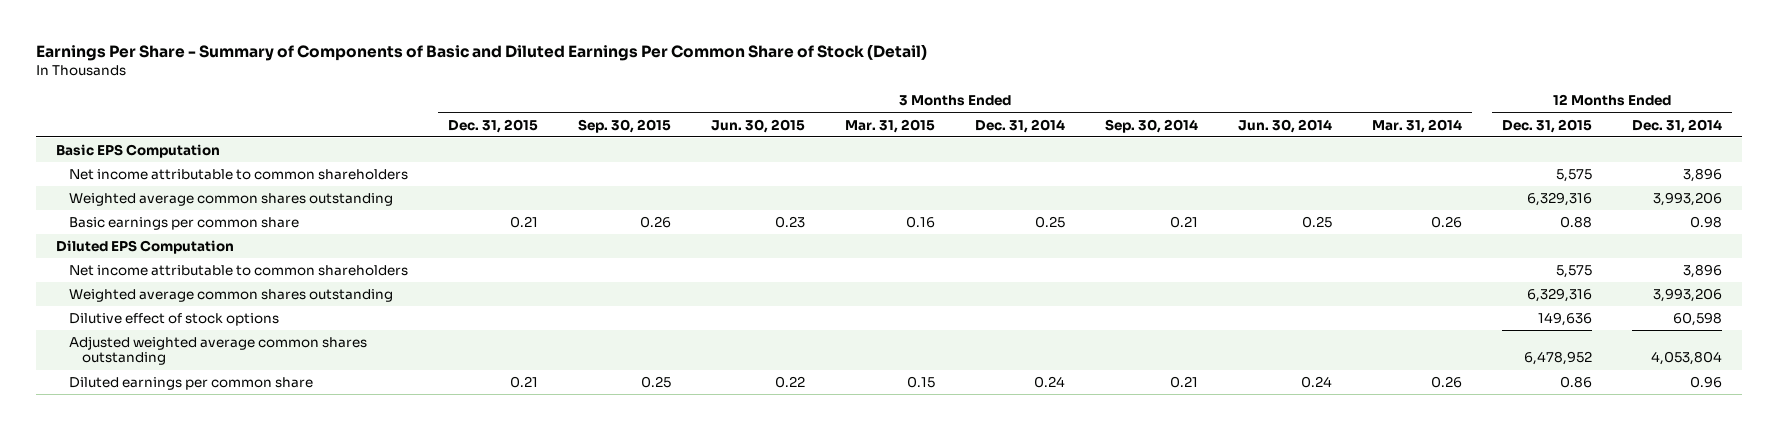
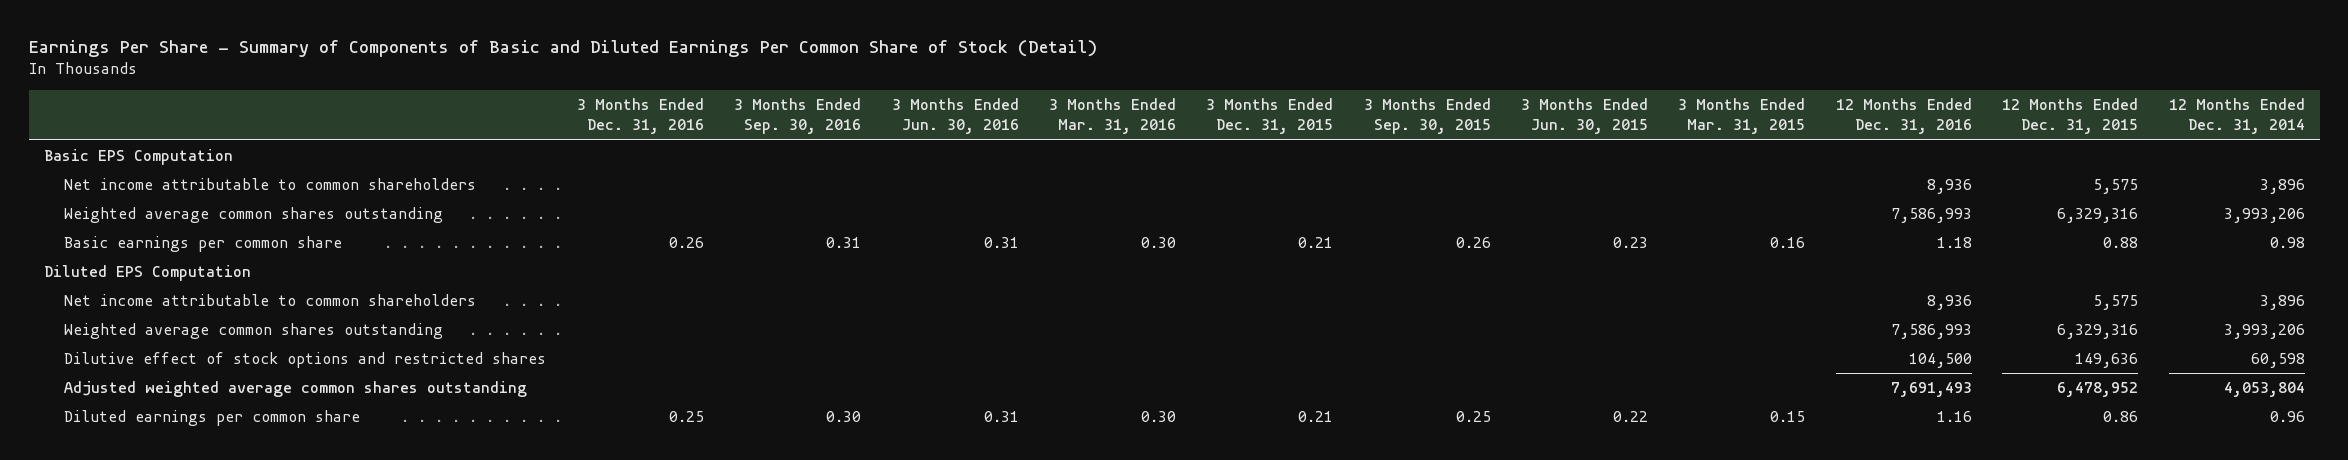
[974,118,1065,133] Dec. 31, 2014 -> none
[1104,118,1198,133] Sep. 30, 2014 -> none
[1237,118,1332,133] Jun. 30, 2014 -> none
[1371,118,1462,133] Mar. 31, 2014 -> none
none -> [576,98,704,135] 3 Months Ended Dec. 31, 2016
none -> [734,98,862,135] 3 Months Ended Sep. 30, 2016
none -> [891,98,1019,135] 3 Months Ended Jun. 30, 2016
none -> [1048,98,1176,135] 3 Months Ended Mar. 31, 2016
none -> [1835,98,1972,135] 12 Months Ended Dec. 31, 2016
[69,312,280,326] Dilutive effect of stock options -> [64,352,547,369] Dilutive effect of stock options and restricted shares

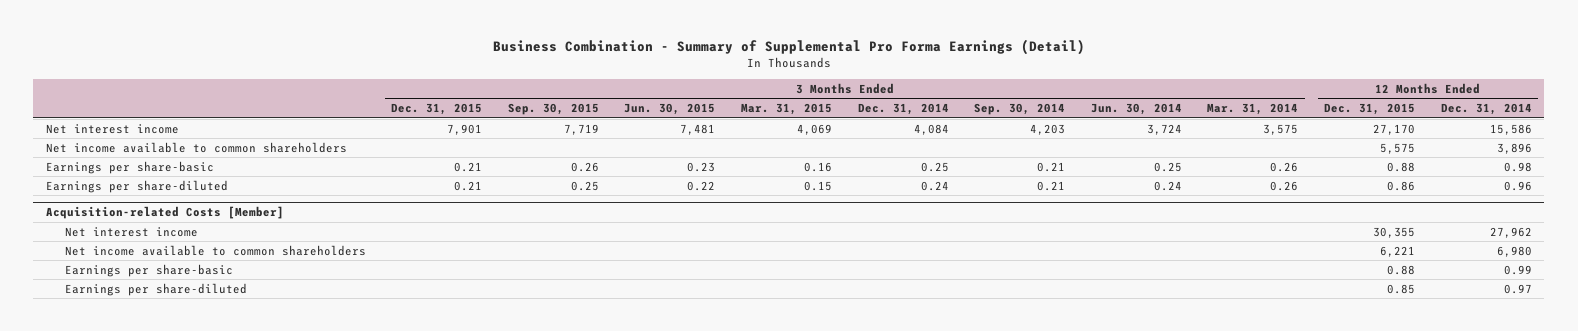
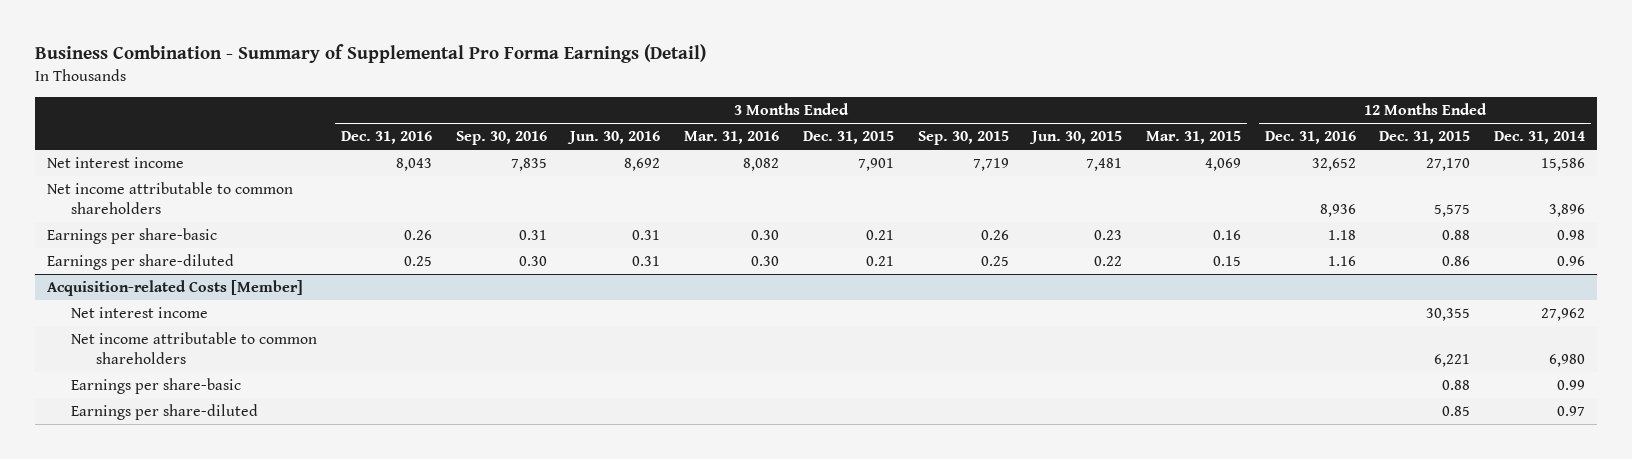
[857,103,949,116] Dec. 31, 2014 -> none
[974,103,1066,116] Sep. 30, 2014 -> none
[1090,103,1182,116] Jun. 30, 2014 -> none
[1207,103,1299,116] Mar. 31, 2014 -> none
none -> [340,131,432,145] Dec. 31, 2016
none -> [455,131,547,146] Sep. 30, 2016
none -> [567,131,661,145] Jun. 30, 2016
none -> [684,131,780,145] Mar. 31, 2016
none -> [1264,131,1356,145] Dec. 31, 2016
[45,141,347,153] Net income available to common shareholders -> [46,182,293,215] Net income attributable to common shareholders
[64,244,366,256] Net income available to common shareholders -> [71,332,318,365] Net income attributable to common shareholders

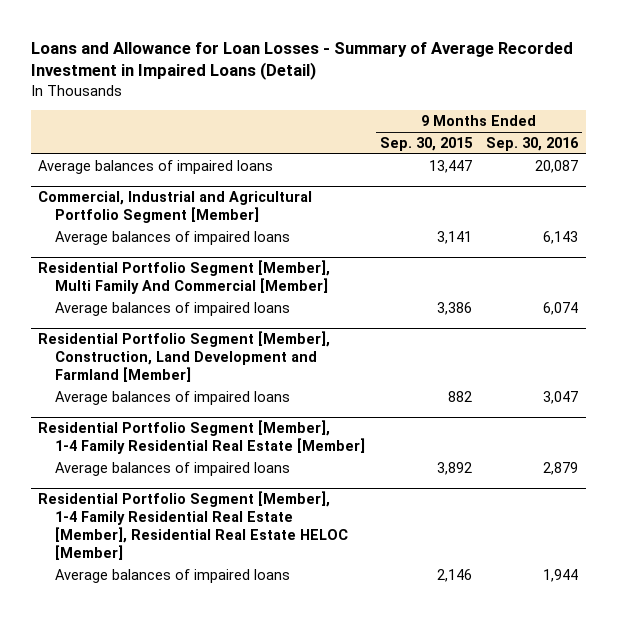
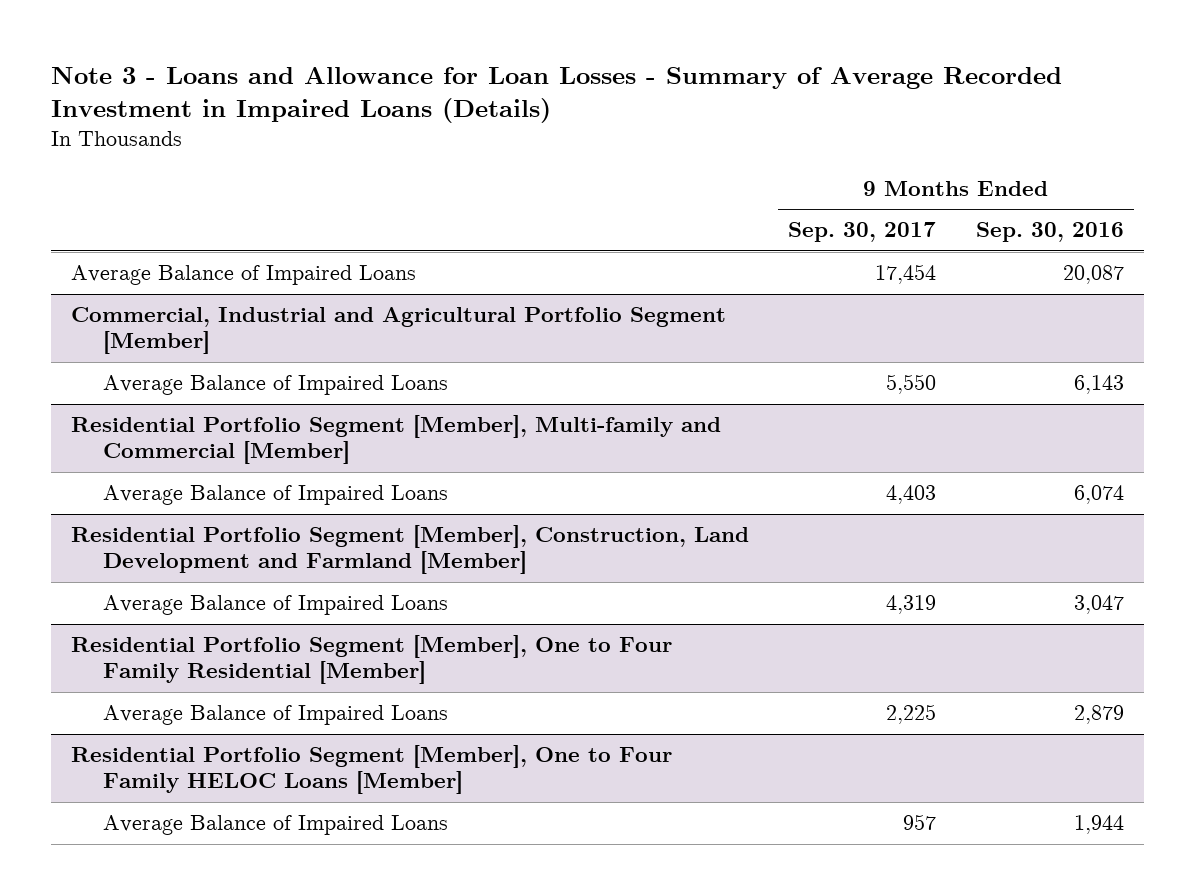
[31,41,574,81] Loans and Allowance for Loan Losses - Summary of Average Recorded Investment in Impaired Loans (Detail) -> [50,66,1062,124] Note 3 - Loans and Allowance for Loan Losses - Summary of Average Recorded Investment in Impaired Loans (Details)
[379,137,473,152] Sep. 30, 2015 -> none
none -> [788,222,937,243] Sep. 30, 2017
[38,159,274,174] Average balances of impaired loans -> [70,265,416,286] Average Balance of Impaired Loans
[54,230,290,245] Average balances of impaired loans -> [103,375,449,396] Average Balance of Impaired Loans
[38,260,331,295] Residential Portfolio Segment [Member], Multi Family And Commercial [Member] -> [70,415,721,465] Residential Portfolio Segment [Member], Multi-family and Commercial [Member]
[54,301,290,316] Average balances of impaired loans -> [103,485,449,506] Average Balance of Impaired Loans
[38,420,365,455] Residential Portfolio Segment [Member], 1-4 Family Residential Real Estate [Member] -> none
[38,491,348,561] Residential Portfolio Segment [Member], 1-4 Family Residential Real Estate [Member], Residential Real Estate HELOC [Member] -> none
[54,390,290,405] Average balances of impaired loans -> [103,595,449,616] Average Balance of Impaired Loans
none -> [70,635,672,685] Residential Portfolio Segment [Member], One to Four Family Residential [Member]
[54,461,290,476] Average balances of impaired loans -> [103,705,449,726] Average Balance of Impaired Loans
none -> [70,745,672,795] Residential Portfolio Segment [Member], One to Four Family HELOC Loans [Member]
[54,568,290,583] Average balances of impaired loans -> [103,815,449,836] Average Balance of Impaired Loans

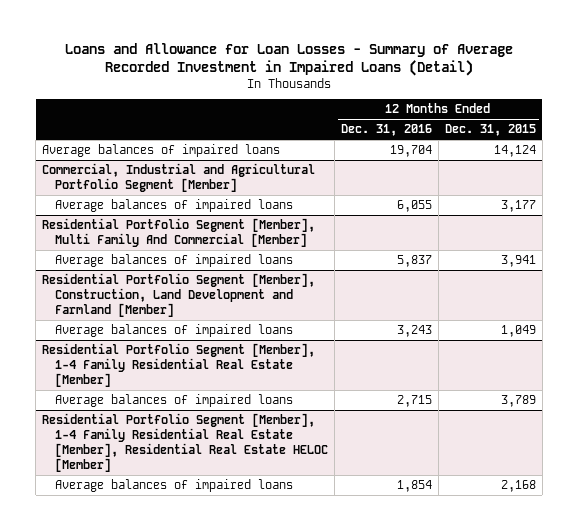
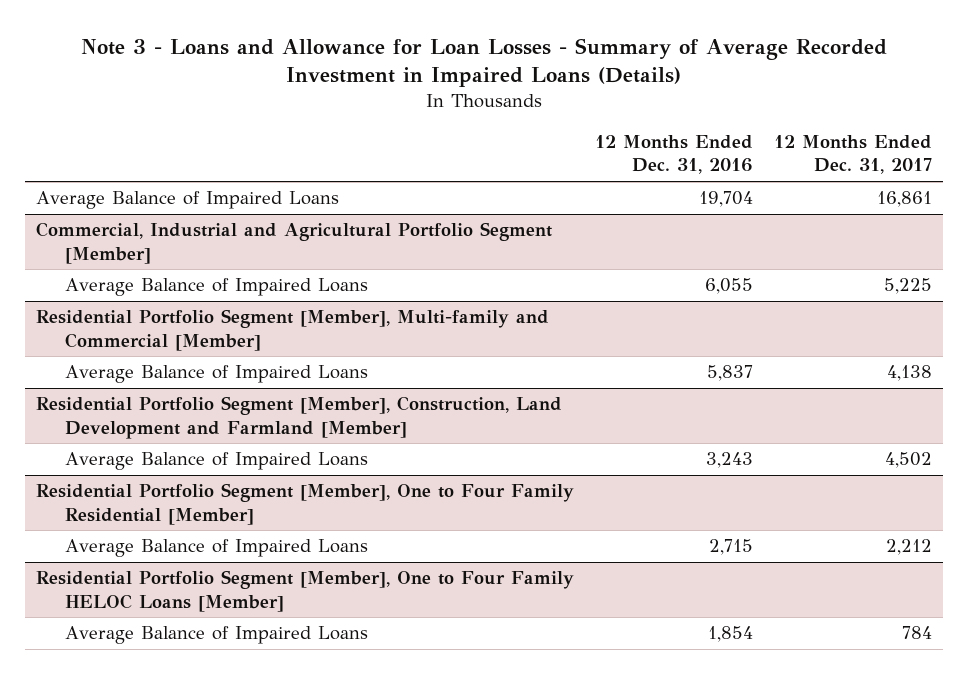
[64,42,513,76] Loans and Allowance for Loan Losses - Summary of Average Recorded Investment in Impaired Loans (Detail) -> [80,37,887,88] Note 3 - Loans and Allowance for Loan Losses - Summary of Average Recorded Investment in Impaired Loans (Details)
[444,124,536,137] Dec. 31, 2015 -> none
none -> [774,135,933,175] 12 Months Ended Dec. 31, 2017
[42,144,281,158] Average balances of impaired loans -> [35,191,339,210] Average Balance of Impaired Loans
[54,199,293,213] Average balances of impaired loans -> [64,278,368,297] Average Balance of Impaired Loans
[42,218,316,248] Residential Portfolio Segment [Member], Multi Family And Commercial [Member] -> [35,309,549,351] Residential Portfolio Segment [Member], Multi-family and Commercial [Member]
[54,254,293,268] Average balances of impaired loans -> [64,365,368,384] Average Balance of Impaired Loans
[42,343,316,387] Residential Portfolio Segment [Member], 1-4 Family Residential Real Estate [Member] -> none
[42,413,328,472] Residential Portfolio Segment [Member], 1-4 Family Residential Real Estate [Member], Residential Real Estate HELOC [Member] -> none
[54,324,293,338] Average balances of impaired loans -> [64,452,368,471] Average Balance of Impaired Loans
none -> [35,483,574,525] Residential Portfolio Segment [Member], One to Four Family Residential [Member]
[54,394,293,408] Average balances of impaired loans -> [64,539,368,558] Average Balance of Impaired Loans
none -> [35,570,574,612] Residential Portfolio Segment [Member], One to Four Family HELOC Loans [Member]
[54,479,293,493] Average balances of impaired loans -> [64,626,368,645] Average Balance of Impaired Loans

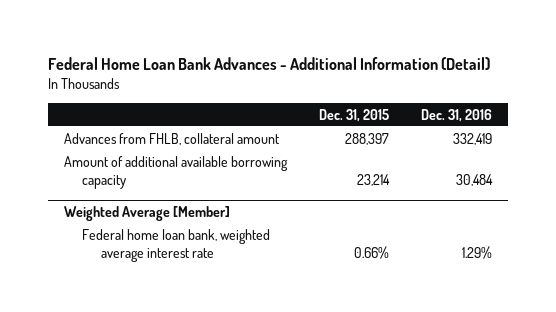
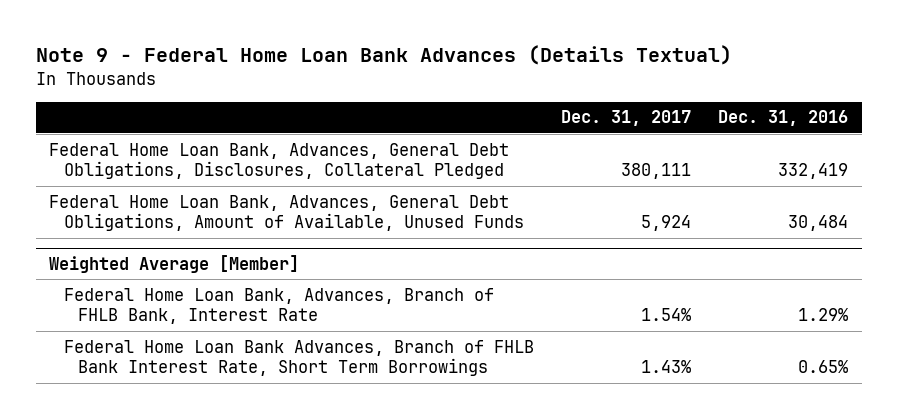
[48,56,491,70] Federal Home Loan Bank Advances - Additional Information (Detail) -> [35,44,732,65] Note 9 - Federal Home Loan Bank Advances (Details Textual)
[318,108,389,122] Dec. 31, 2015 -> none
none -> [560,110,691,127] Dec. 31, 2017
[64,132,281,145] Advances from FHLB, collateral amount -> [49,142,510,180] Federal Home Loan Bank, Advances, General Debt Obligations, Disclosures, Collateral Pledged
[64,155,289,189] Amount of additional available borrowing capacity -> [49,194,524,232] Federal Home Loan Bank, Advances, General Debt Obligations, Amount of Available, Unused Funds
[82,228,271,262] Federal home loan bank, weighted average interest rate -> [63,287,494,325] Federal Home Loan Bank, Advances, Branch of FHLB Bank, Interest Rate
none -> [63,339,534,377] Federal Home Loan Bank Advances, Branch of FHLB Bank Interest Rate, Short Term Borrowings

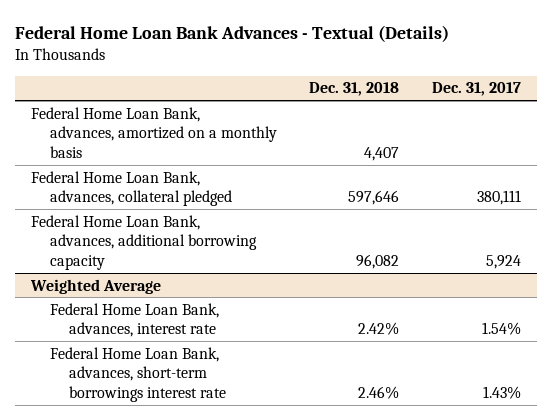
[35,44,732,65] Note 9 - Federal Home Loan Bank Advances (Details Textual) -> [14,24,449,42] Federal Home Loan Bank Advances - Textual (Details)
[718,110,849,127] Dec. 31, 2016 -> none
none -> [309,82,400,97] Dec. 31, 2018
none -> [30,106,277,158] Federal Home Loan Bank, advances, amortized on a monthly basis
[49,142,510,180] Federal Home Loan Bank, Advances, General Debt Obligations, Disclosures, Collateral Pledged -> [30,170,232,207] Federal Home Loan Bank, advances, collateral pledged
[49,194,524,232] Federal Home Loan Bank, Advances, General Debt Obligations, Amount of Available, Unused Funds -> [30,214,257,270] Federal Home Loan Bank, advances, additional borrowing capacity
[49,254,300,273] Weighted Average [Member] -> [29,278,161,294] Weighted Average
[63,287,494,325] Federal Home Loan Bank, Advances, Branch of FHLB Bank, Interest Rate -> [49,302,219,338] Federal Home Loan Bank, advances, interest rate
[63,339,534,377] Federal Home Loan Bank Advances, Branch of FHLB Bank Interest Rate, Short Term Borrowings -> [49,346,227,402] Federal Home Loan Bank, advances, short-term borrowings interest rate

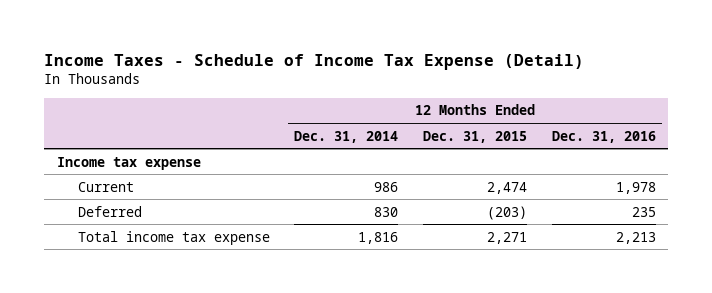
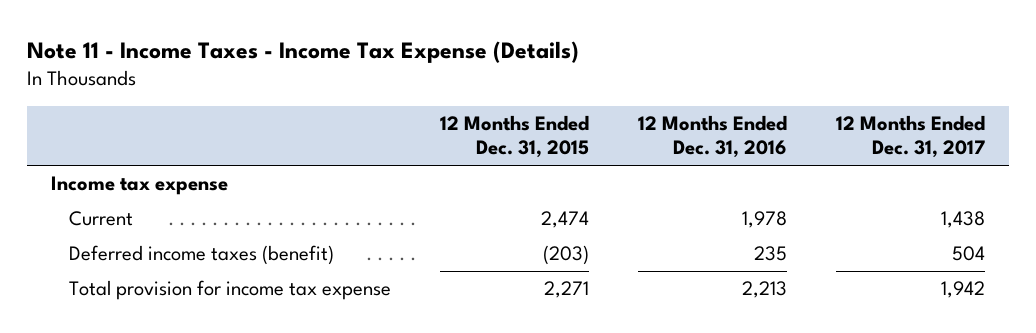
[44,53,585,70] Income Taxes - Schedule of Income Tax Expense (Detail) -> [26,41,579,64] Note 11 - Income Taxes - Income Tax Expense (Details)
[294,130,399,143] Dec. 31, 2014 -> none
none -> [836,115,986,159] 12 Months Ended Dec. 31, 2017
[77,205,142,217] Deferred -> [69,245,335,266] Deferred income taxes (benefit)
[77,230,270,245] Total income tax expense -> [69,280,392,301] Total provision for income tax expense

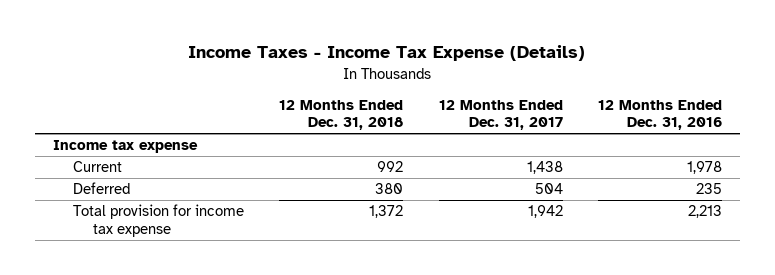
[26,41,579,64] Note 11 - Income Taxes - Income Tax Expense (Details) -> [188,45,586,62] Income Taxes - Income Tax Expense (Details)
[440,115,590,159] 12 Months Ended Dec. 31, 2015 -> none
none -> [279,99,404,131] 12 Months Ended Dec. 31, 2018
[69,245,335,266] Deferred income taxes (benefit) -> [72,182,130,195] Deferred

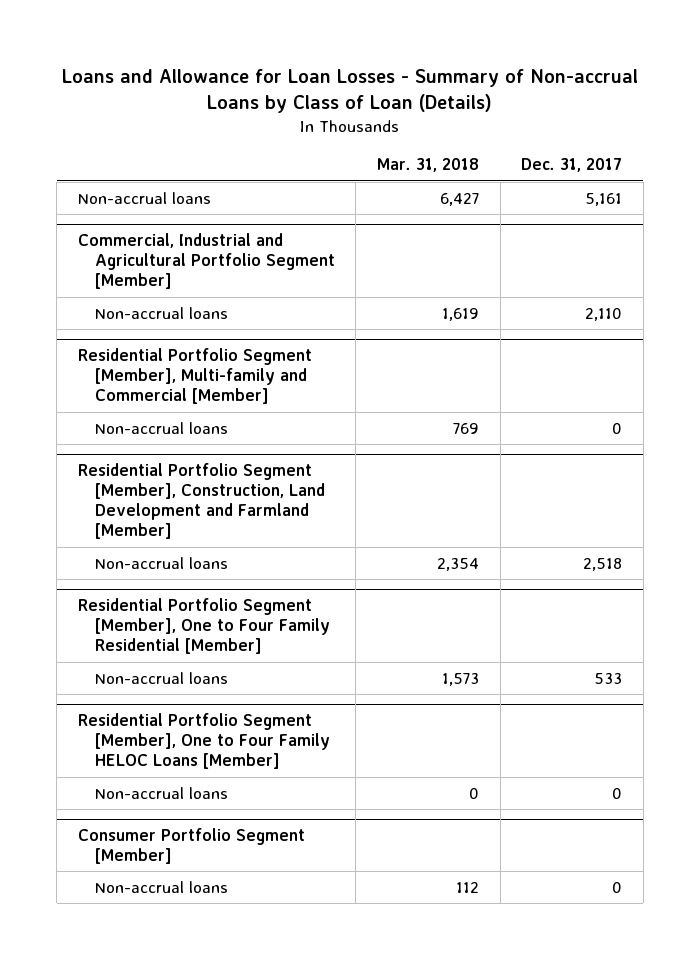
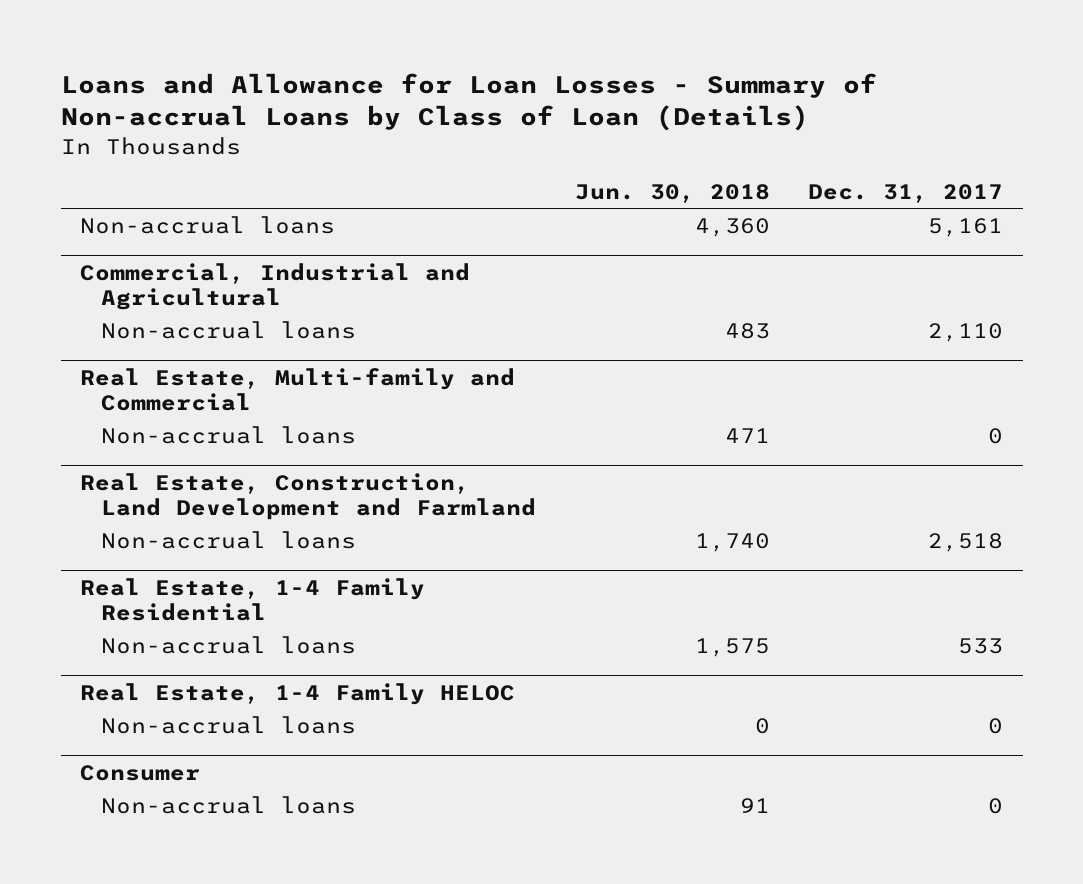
[376,158,479,173] Mar. 31, 2018 -> none
none -> [574,183,770,203] Jun. 30, 2018
[77,232,335,290] Commercial, Industrial and Agricultural Portfolio Segment [Member] -> [79,262,470,310] Commercial, Industrial and Agricultural
[77,347,312,405] Residential Portfolio Segment [Member], Multi-family and Commercial [Member] -> none
none -> [79,367,515,411] Real Estate, Multi-family and Commercial
[77,462,325,540] Residential Portfolio Segment [Member], Construction, Land Development and Farmland [Member] -> none
none -> [79,472,536,520] Real Estate, Construction, Land Development and Farmland
[77,597,330,655] Residential Portfolio Segment [Member], One to Four Family Residential [Member] -> none
none -> [79,577,425,621] Real Estate, 1-4 Family Residential
[77,712,330,770] Residential Portfolio Segment [Member], One to Four Family HELOC Loans [Member] -> none
none -> [79,682,515,705] Real Estate, 1-4 Family HELOC
[77,827,305,865] Consumer Portfolio Segment [Member] -> [79,764,200,781] Consumer

